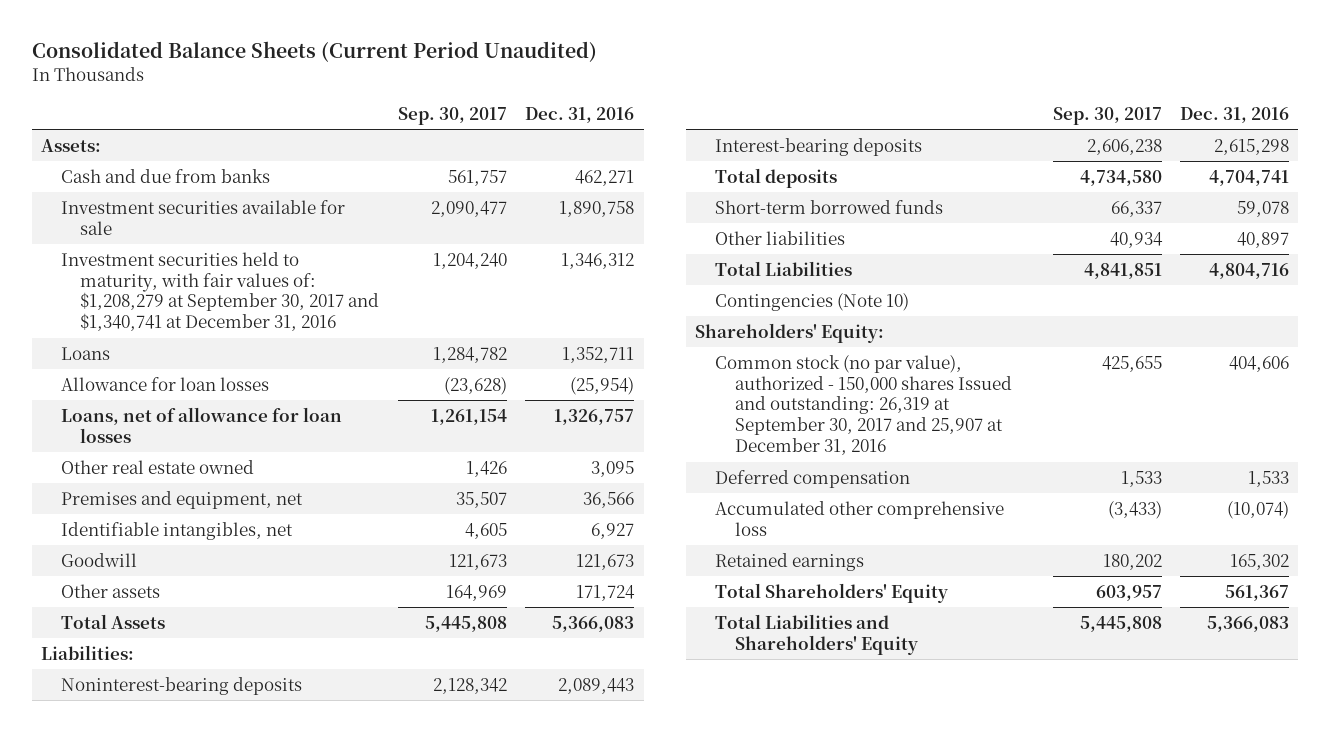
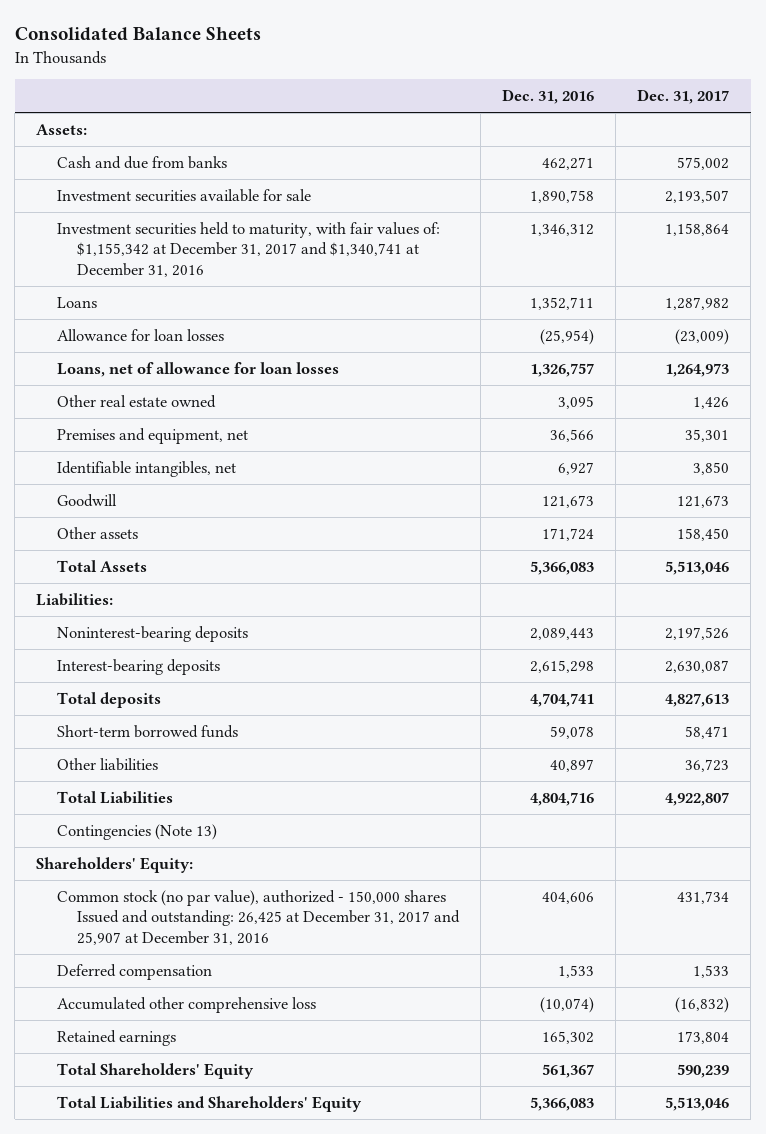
[31,40,597,62] Consolidated Balance Sheets (Current Period Unaudited) -> [14,27,261,42] Consolidated Balance Sheets
[397,106,507,125] Sep. 30, 2017 -> none
none -> [637,89,730,105] Dec. 31, 2017
[60,251,380,332] Investment securities held to maturity, with fair values of: $1,208,279 at September 30, 2017 and $1,340,741 at December 31, 2016 -> [56,221,440,277] Investment securities held to maturity, with fair values of: $1,155,342 at December 31, 2017 and $1,340,741 at December 31, 2016
[715,292,910,311] Contingencies (Note 10) -> [56,823,217,840] Contingencies (Note 13)
[715,354,1013,456] Common stock (no par value), authorized - 150,000 shares Issued and outstanding: 26,319 at September 30, 2017 and 25,907 at December 31, 2016 -> [56,889,461,945] Common stock (no par value), authorized - 150,000 shares Issued and outstanding: 26,425 at December 31, 2017 and 25,907 at December 31, 2016

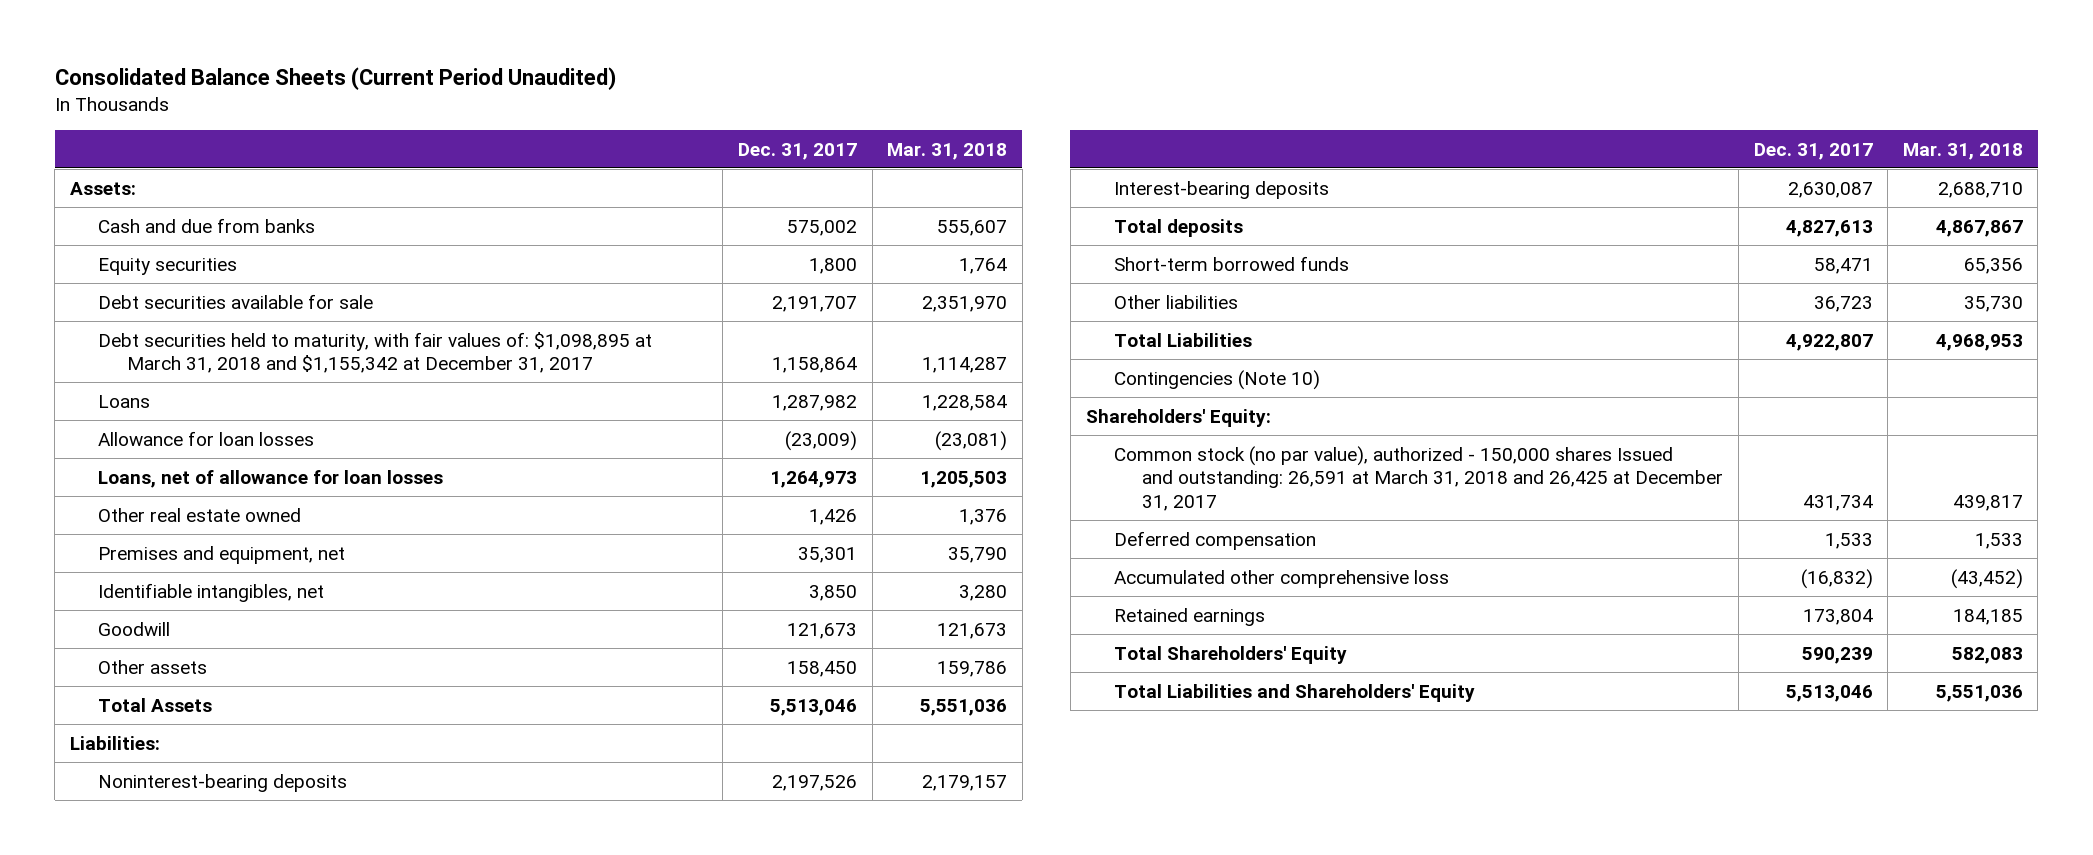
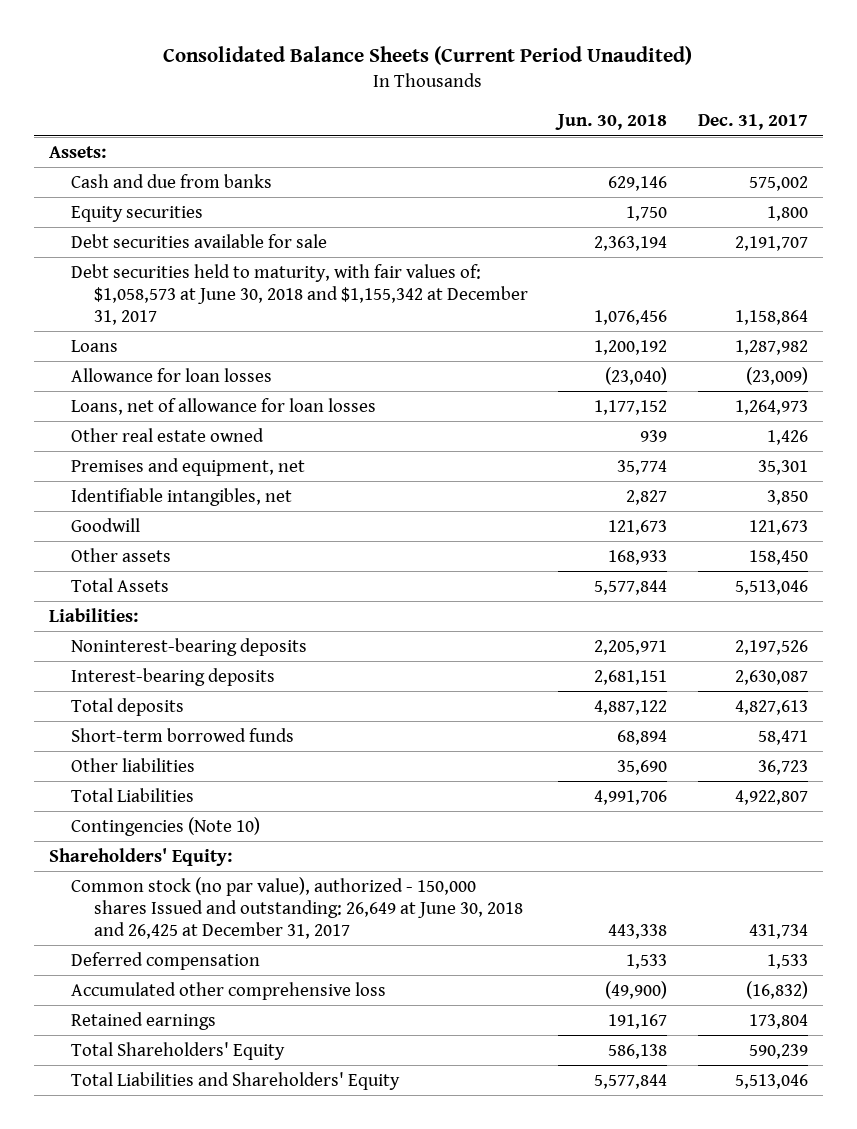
[887,142,1008,160] Mar. 31, 2018 -> none
none -> [555,114,668,131] Jun. 30, 2018
[98,331,653,374] Debt securities held to maturity, with fair values of: $1,098,895 at March 31, 2018 and $1,155,342 at December 31, 2017 -> [71,263,528,325] Debt securities held to maturity, with fair values of: $1,058,573 at June 30, 2018 and $1,155,342 at December 31, 2017
[1113,445,1724,511] Common stock (no par value), authorized - 150,000 shares Issued and outstanding: 26,591 at March 31, 2018 and 26,425 at December 31, 2017 -> [71,876,523,939] Common stock (no par value), authorized - 150,000 shares Issued and outstanding: 26,649 at June 30, 2018 and 26,425 at December 31, 2017

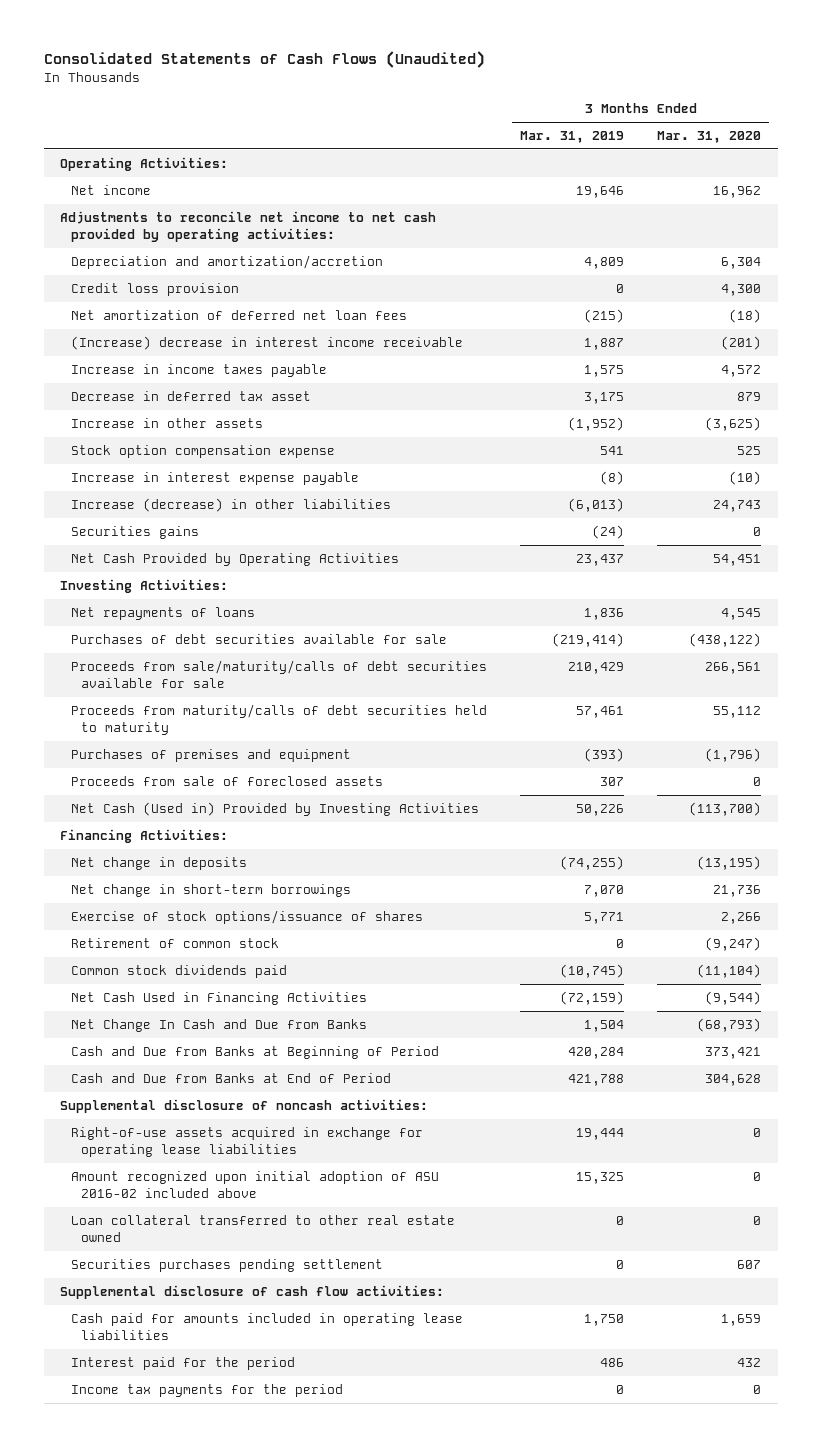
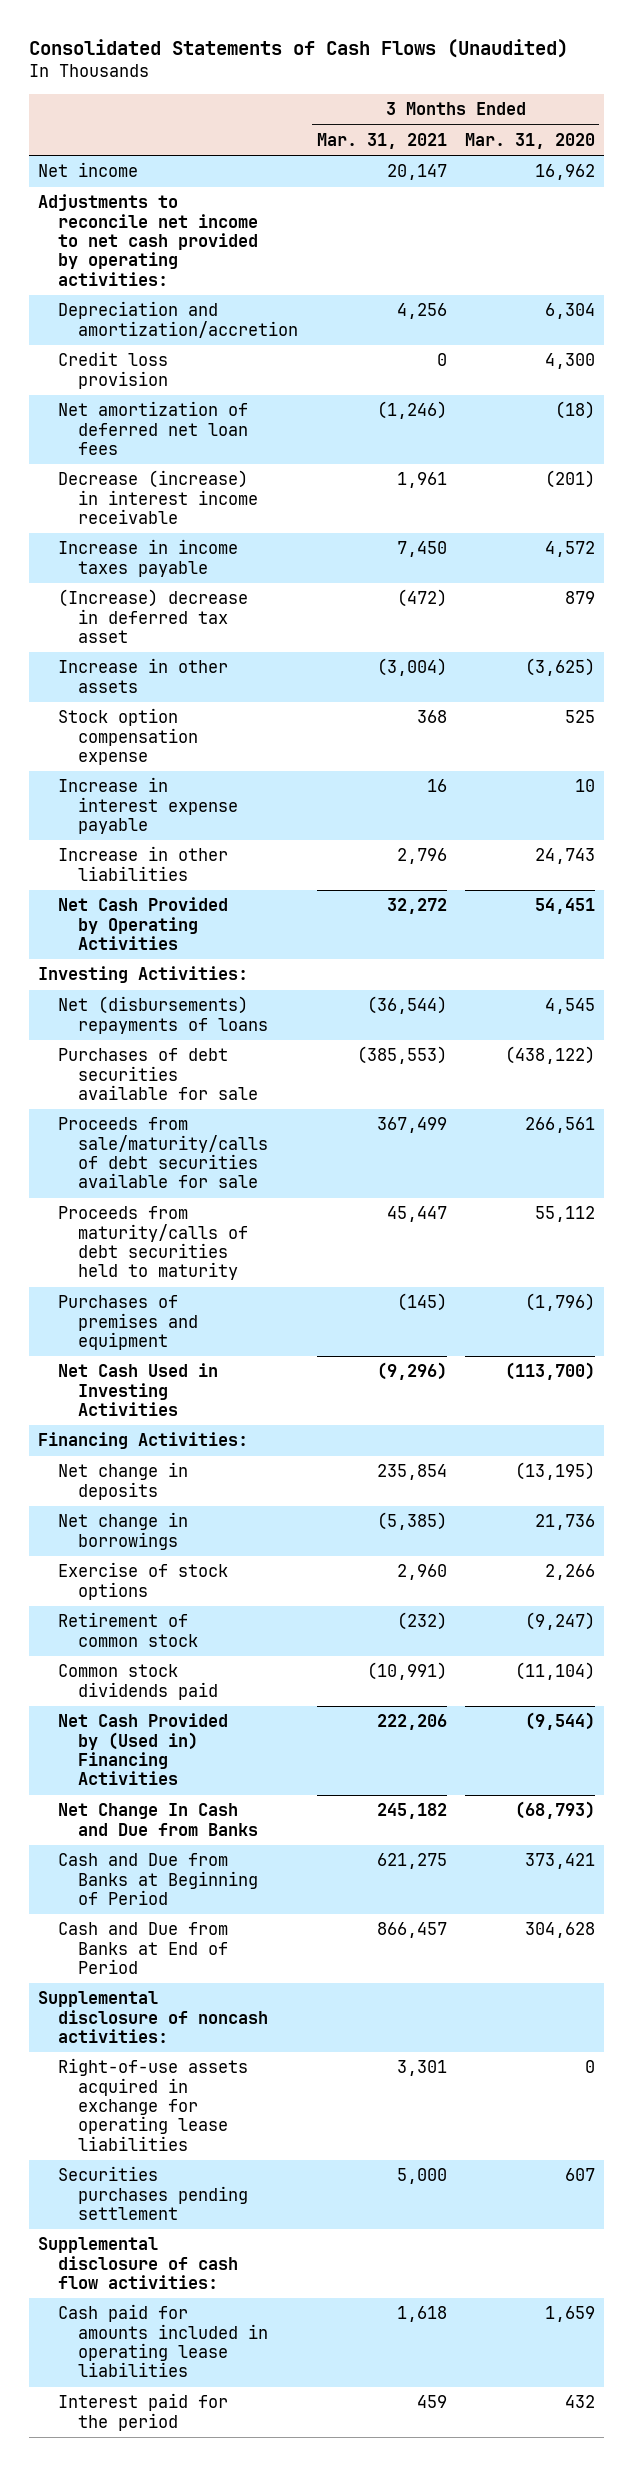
[520,131,625,144] Mar. 31, 2019 -> none
none -> [316,133,447,150] Mar. 31, 2021
[60,157,229,172] Operating Activities: -> none
[70,336,463,351] (Increase) decrease in interest income receivable -> [58,470,259,525] Decrease (increase) in interest income receivable
[70,391,311,402] Decrease in deferred tax asset -> [58,589,249,644] (Increase) decrease in deferred tax asset
[70,526,199,540] Securities gains -> none
[729,471,762,486] (10) -> [574,779,595,793] 10
[70,498,391,513] Increase (decrease) in other liabilities -> [58,846,229,881] Increase in other liabilities
[70,607,255,621] Net repayments of loans -> [58,996,269,1034] Net (disbursements) repayments of loans
[70,776,383,787] Proceeds from sale of foreclosed assets -> none
[70,802,479,817] Net Cash (Used in) Provided by Investing Activities -> [58,1363,219,1417] Net Cash Used in Investing Activities
[70,884,351,898] Net change in short-term borrowings -> [58,1512,189,1550] Net change in borrowings
[70,910,423,925] Exercise of stock options/issuance of shares -> [58,1562,229,1600] Exercise of stock options
[70,992,367,1006] Net Cash Used in Financing Activities -> [58,1713,229,1786] Net Cash Provided by (Used in) Financing Activities
[70,1171,439,1198] Amount recognized upon initial adoption of ASU 2016-02 included above -> none
[70,1215,455,1242] Loan collateral transferred to other real estate owned -> none
[70,1384,343,1398] Income tax payments for the period -> none

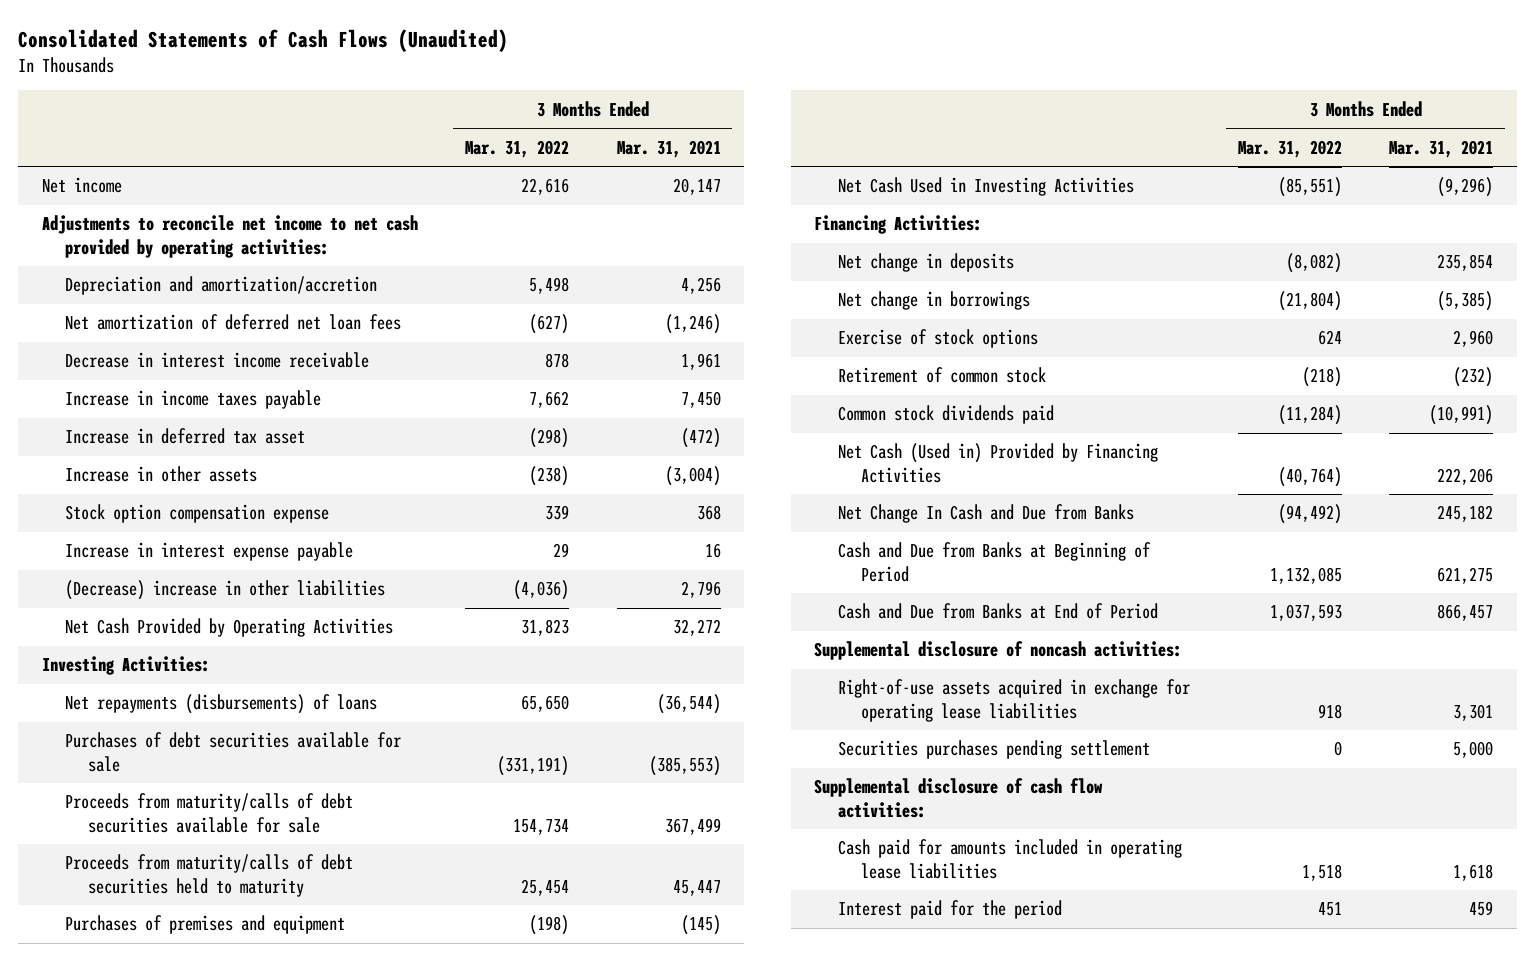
[464,133,595,150] Mar. 31, 2020 -> none
none -> [465,139,570,158] Mar. 31, 2022
[58,351,169,389] Credit loss provision -> none
[58,470,259,525] Decrease (increase) in interest income receivable -> [65,352,370,369] Decrease in interest income receivable
[58,589,249,644] (Increase) decrease in deferred tax asset -> [65,428,306,445] Increase in deferred tax asset
[58,846,229,881] Increase in other liabilities -> [65,580,386,601] (Decrease) increase in other liabilities
[58,996,269,1034] Net (disbursements) repayments of loans -> [65,694,378,715] Net repayments (disbursements) of loans
[58,1117,269,1189] Proceeds from sale/maturity/calls of debt securities available for sale -> [65,793,354,833] Proceeds from maturity/calls of debt securities available for sale
[58,1713,229,1786] Net Cash Provided by (Used in) Financing Activities -> [837,443,1158,483] Net Cash (Used in) Provided by Financing Activities

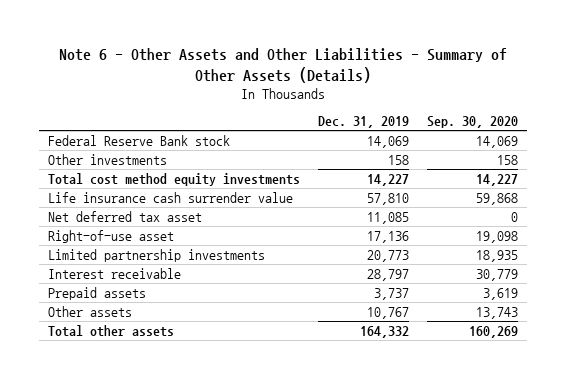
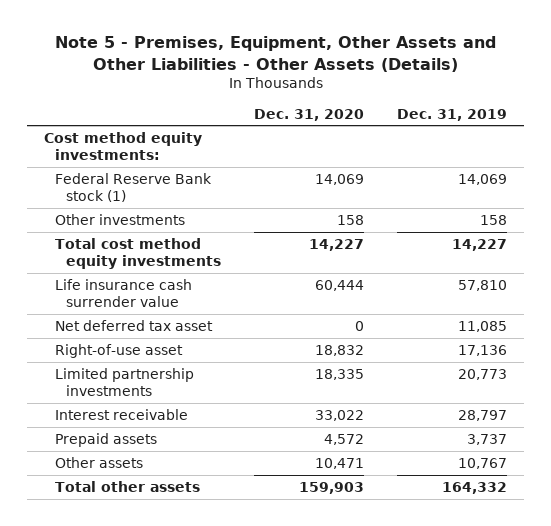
[58,48,507,83] Note 6 - Other Assets and Other Liabilities - Summary of Other Assets (Details) -> [54,36,496,72] Note 5 - Premises, Equipment, Other Assets and Other Liabilities - Other Assets (Details)
[426,115,518,128] Sep. 30, 2020 -> none
none -> [254,108,365,121] Dec. 31, 2020
none -> [43,131,202,160] Cost method equity investments:
[47,134,230,146] Federal Reserve Bank stock -> [54,172,212,202] Federal Reserve Bank stock (1)

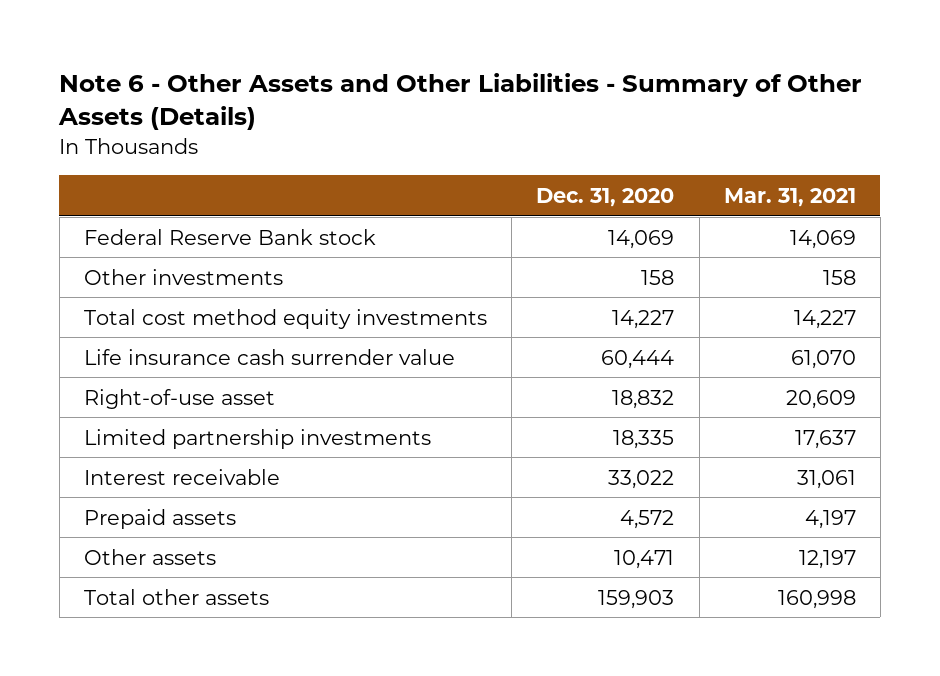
[54,36,496,72] Note 5 - Premises, Equipment, Other Assets and Other Liabilities - Other Assets (Details) -> [58,73,863,131] Note 6 - Other Assets and Other Liabilities - Summary of Other Assets (Details)
[397,108,508,121] Dec. 31, 2019 -> none
none -> [723,188,856,208] Mar. 31, 2021
[43,131,202,160] Cost method equity investments: -> none
[54,172,212,202] Federal Reserve Bank stock (1) -> [84,228,377,245] Federal Reserve Bank stock
[54,319,213,331] Net deferred tax asset -> none

